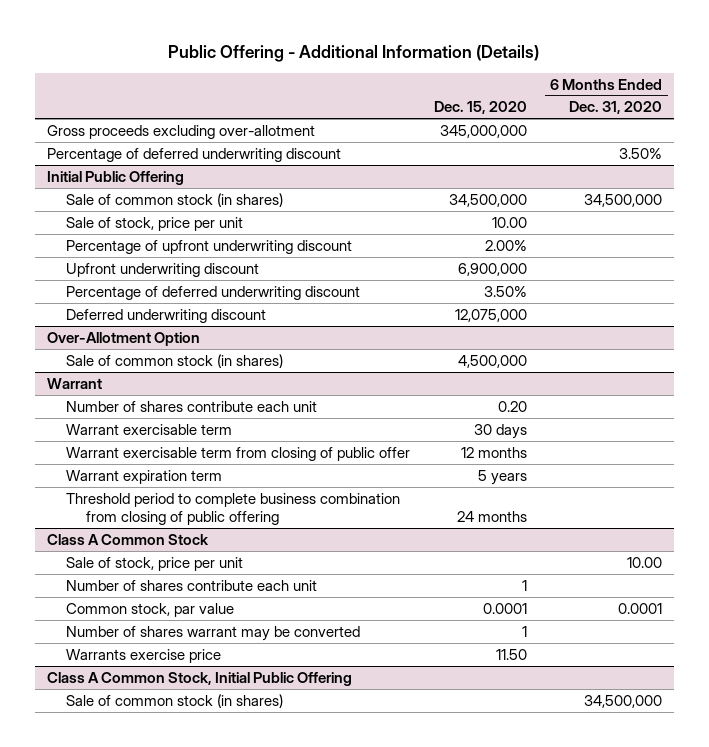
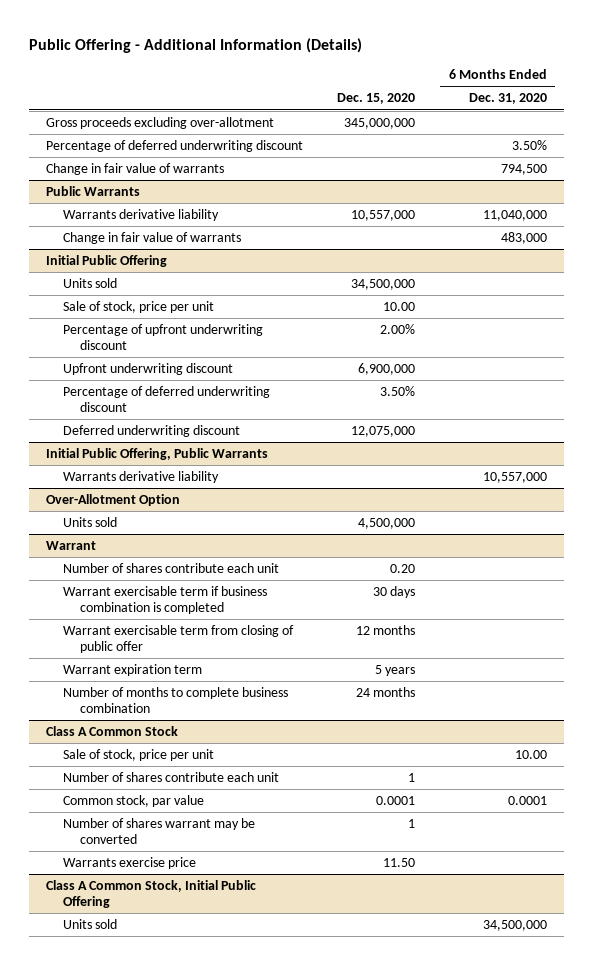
none -> [46,162,225,175] Change in fair value of warrants
none -> [46,185,141,196] Public Warrants
none -> [62,208,219,221] Warrants derivative liability
none -> [62,231,241,244] Change in fair value of warrants
[66,192,284,207] Sale of common stock (in shares) -> none
none -> [62,277,117,288] Units sold
none -> [46,447,269,460] Initial Public Offering, Public Warrants
none -> [62,470,219,483] Warrants derivative liability
[66,353,284,368] Sale of common stock (in shares) -> none
none -> [62,516,117,527] Units sold
[66,423,233,435] Warrant exercisable term -> none
none -> [62,585,267,614] Warrant exercisable term if business combination is completed
[66,492,401,526] Threshold period to complete business combination from closing of public offering -> [62,686,288,713] Number of months to complete business combination
[66,693,284,708] Sale of common stock (in shares) -> [62,918,117,929] Units sold

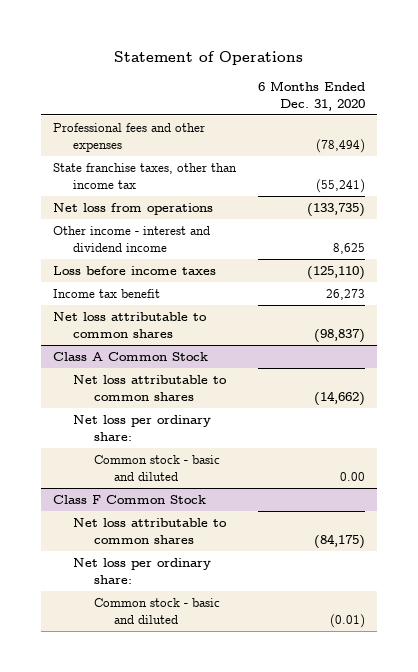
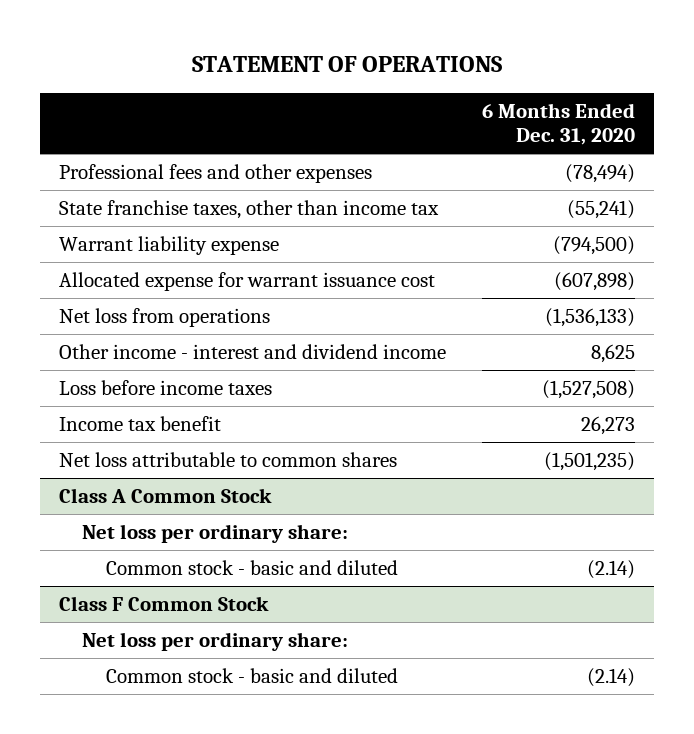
[114,50,304,65] Statement of Operations -> [191,56,502,73] STATEMENT OF OPERATIONS
none -> [58,236,279,256] Warrant liability expense
none -> [58,272,435,292] Allocated expense for warrant issuance cost
[307,203,366,218] (133,735) -> [545,308,636,328] (1,536,133)
[307,266,366,281] (125,110) -> [542,380,636,400] (1,527,508)
[314,328,366,343] (98,837) -> [544,452,636,472] (1,501,235)
[73,375,228,401] Net loss attributable to common shares -> none
[340,471,366,481] 0.00 -> [587,560,636,580] (2.14)
[73,518,228,544] Net loss attributable to common shares -> none
[330,613,366,628] (0.01) -> [587,668,636,688] (2.14)

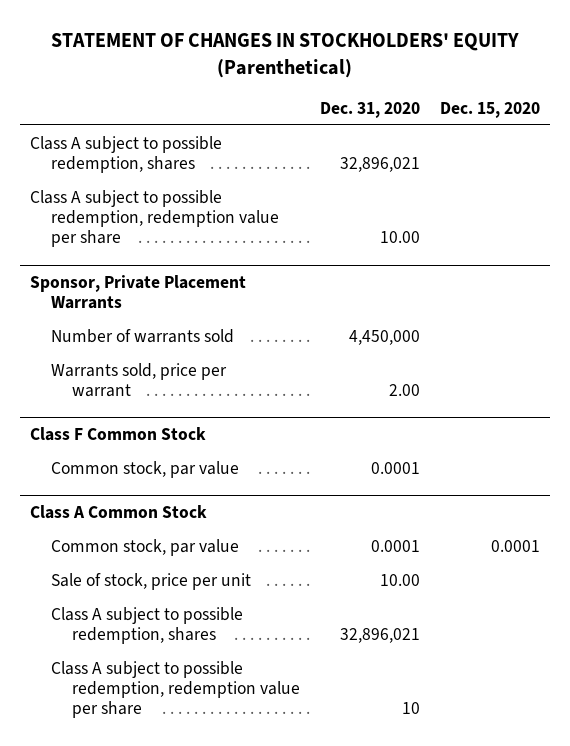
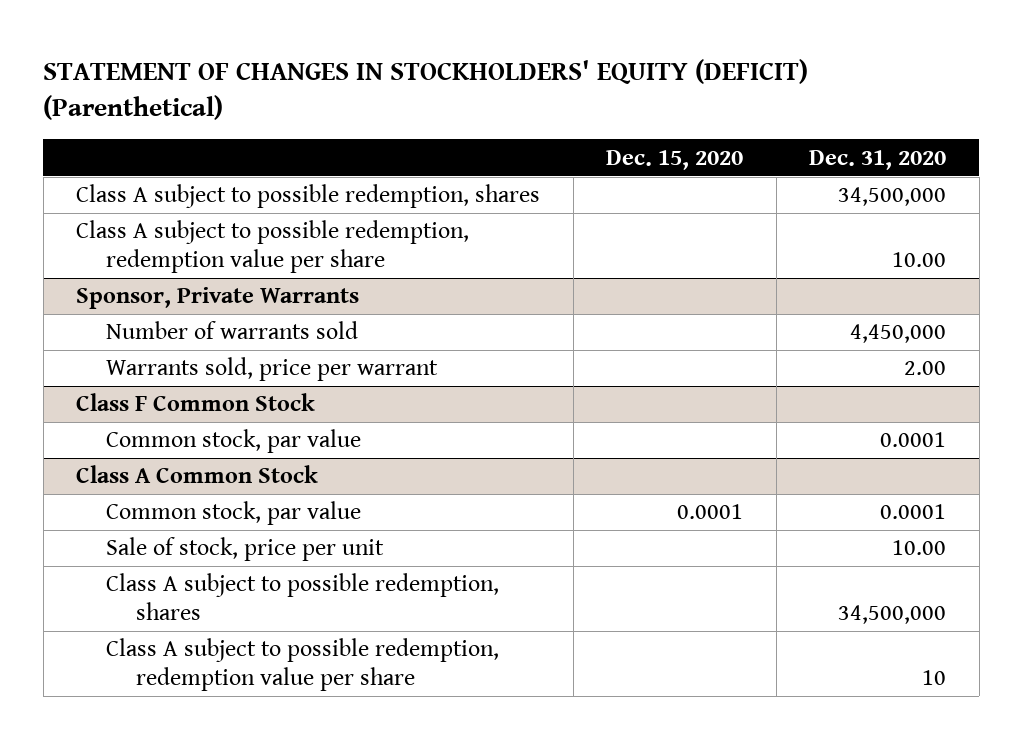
[50,32,519,78] STATEMENT OF CHANGES IN STOCKHOLDERS' EQUITY (Parenthetical) -> [43,58,809,121] STATEMENT OF CHANGES IN STOCKHOLDERS' EQUITY (DEFICIT) (Parenthetical)
[340,157,421,173] 32,896,021 -> [838,187,947,207] 34,500,000
[29,274,246,310] Sponsor, Private Placement Warrants -> [76,287,360,310] Sponsor, Private Warrants
[340,628,421,644] 32,896,021 -> [838,605,947,625] 34,500,000

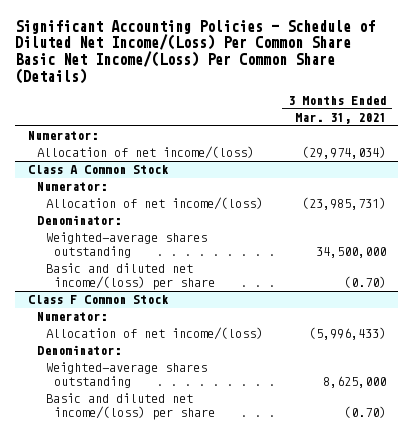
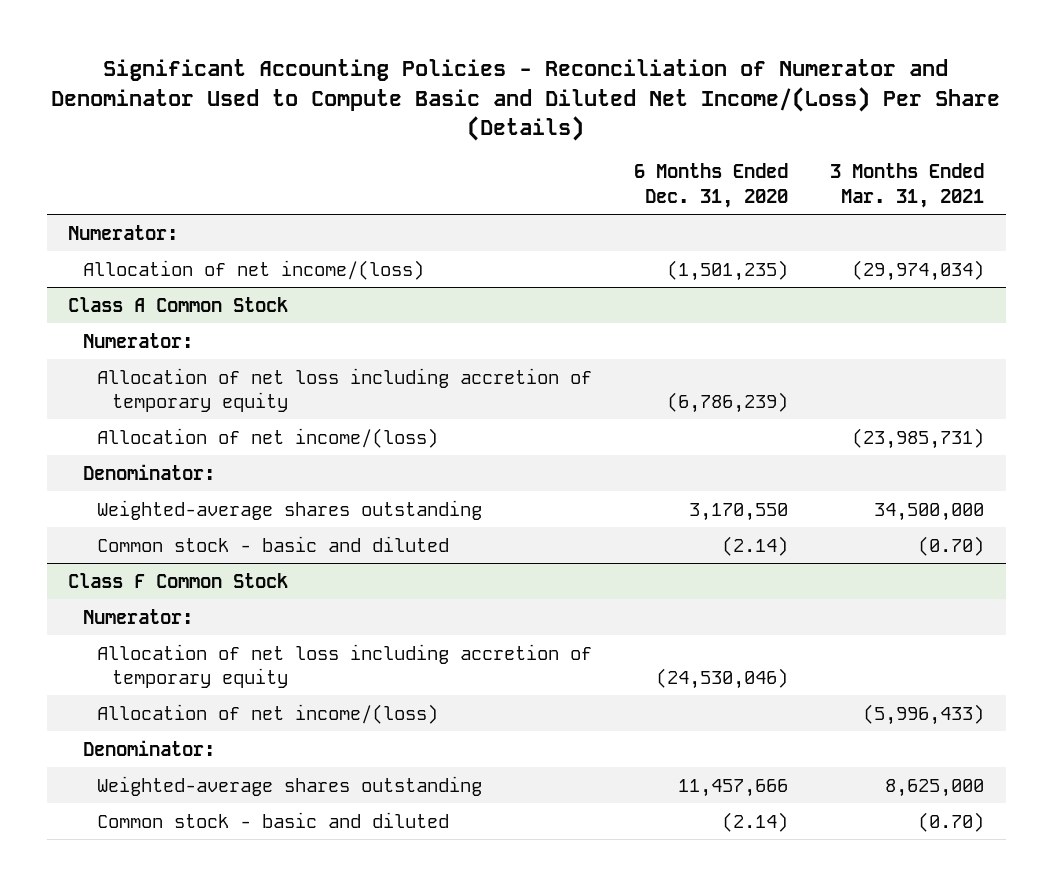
[15,19,376,84] Significant Accounting Policies - Schedule of Diluted Net Income/(Loss) Per Common Share Basic Net Income/(Loss) Per Common Share (Details) -> [51,59,1001,141] Significant Accounting Policies - Reconciliation of Numerator and Denominator Used to Compute Basic and Diluted Net Income/(Loss) Per Share (Details)
none -> [634,163,789,208] 6 Months Ended Dec. 31, 2020
none -> [97,367,593,412] Allocation of net loss including accretion of temporary equity
[45,263,216,291] Basic and diluted net income/(loss) per share -> [97,535,450,552] Common stock - basic and diluted
none -> [97,643,593,688] Allocation of net loss including accretion of temporary equity
[45,393,216,421] Basic and diluted net income/(loss) per share -> [97,811,450,828] Common stock - basic and diluted

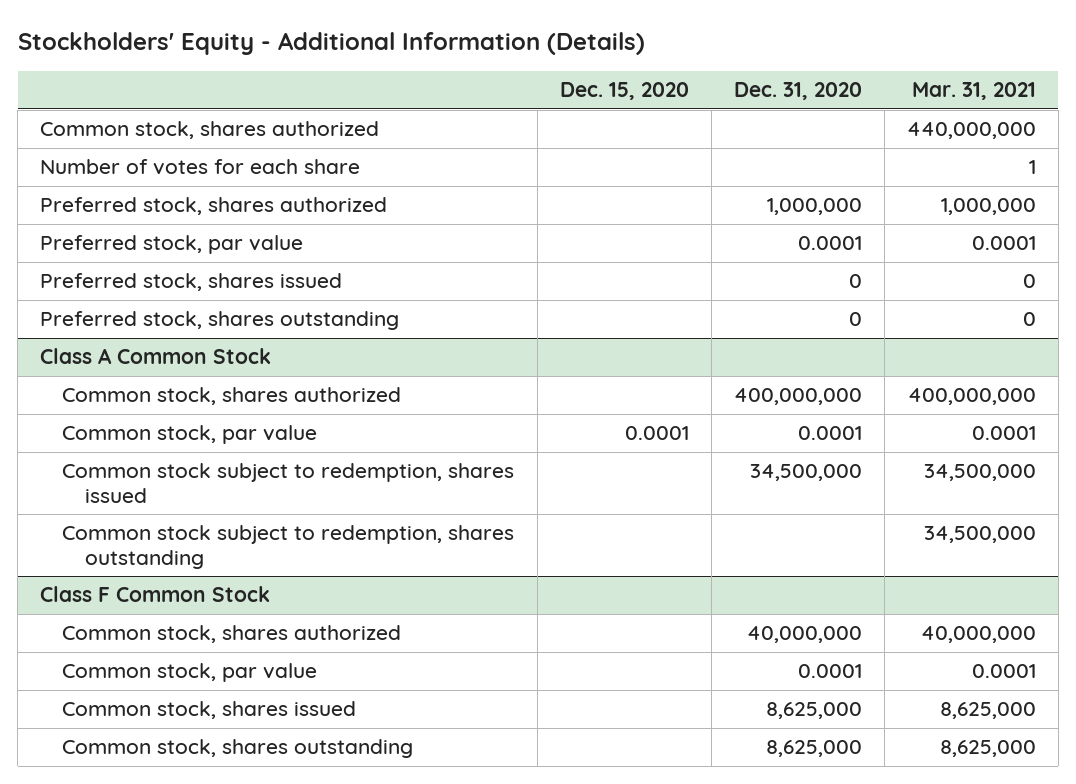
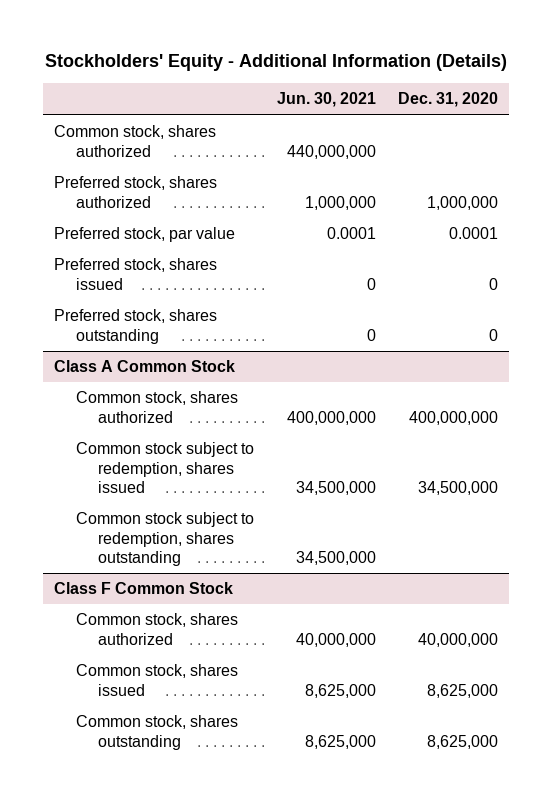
[559,82,689,101] Dec. 15, 2020 -> none
[911,82,1036,101] Mar. 31, 2021 -> none
none -> [276,92,376,108] Jun. 30, 2021
[40,159,361,176] Number of votes for each share -> none
[62,425,318,445] Common stock, par value -> none
[62,663,318,683] Common stock, par value -> none

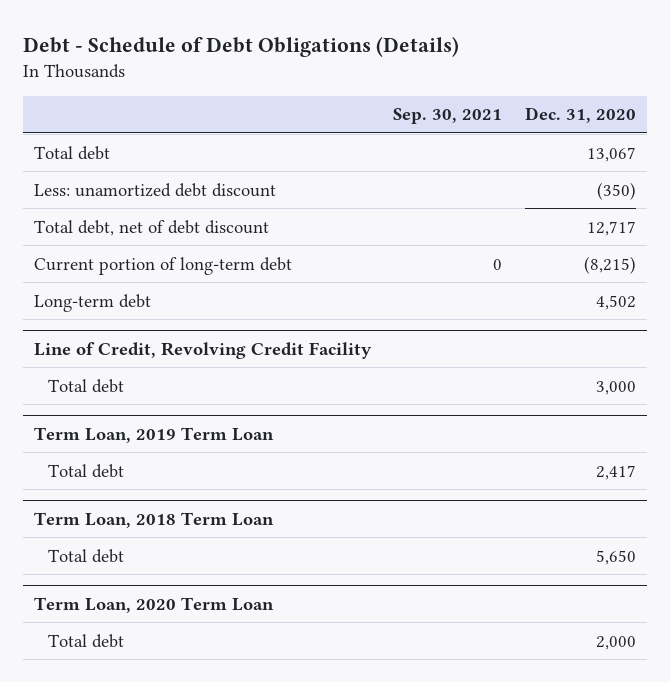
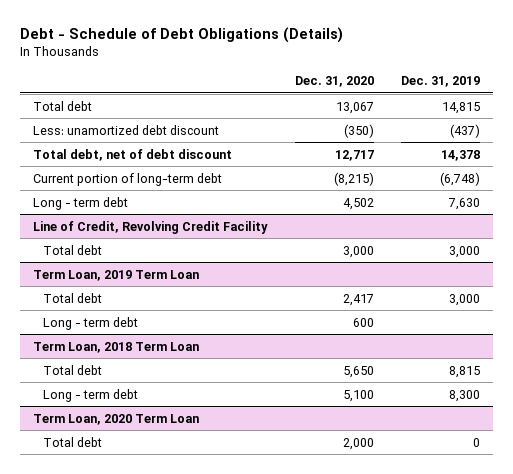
[393,108,503,125] Sep. 30, 2021 -> none
none -> [400,76,480,88] Dec. 31, 2019
[34,293,152,312] Long-term debt -> [33,196,129,210] Long - term debt
none -> [43,316,139,330] Long - term debt
none -> [43,388,139,402] Long - term debt

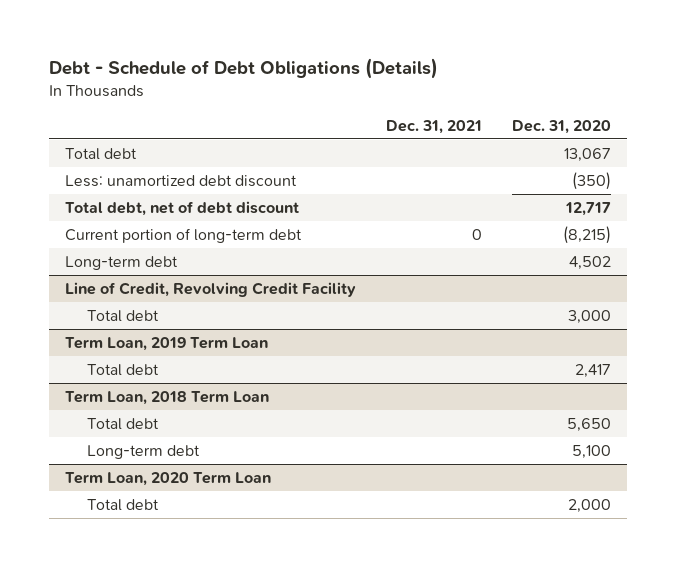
[400,76,480,88] Dec. 31, 2019 -> none
none -> [385,119,482,134] Dec. 31, 2021
[33,196,129,210] Long - term debt -> [64,255,178,270] Long-term debt
[43,316,139,330] Long - term debt -> none
[43,388,139,402] Long - term debt -> [87,444,201,459] Long-term debt

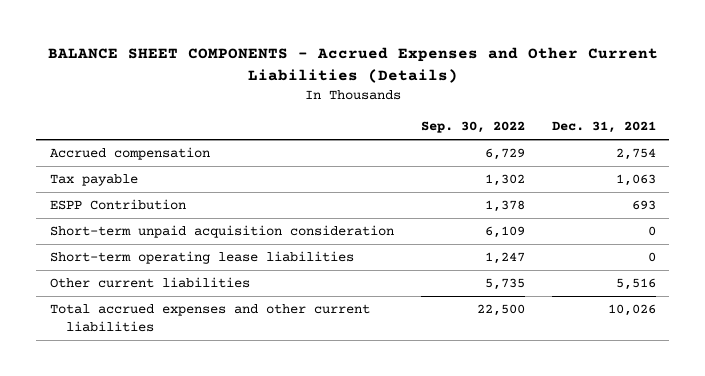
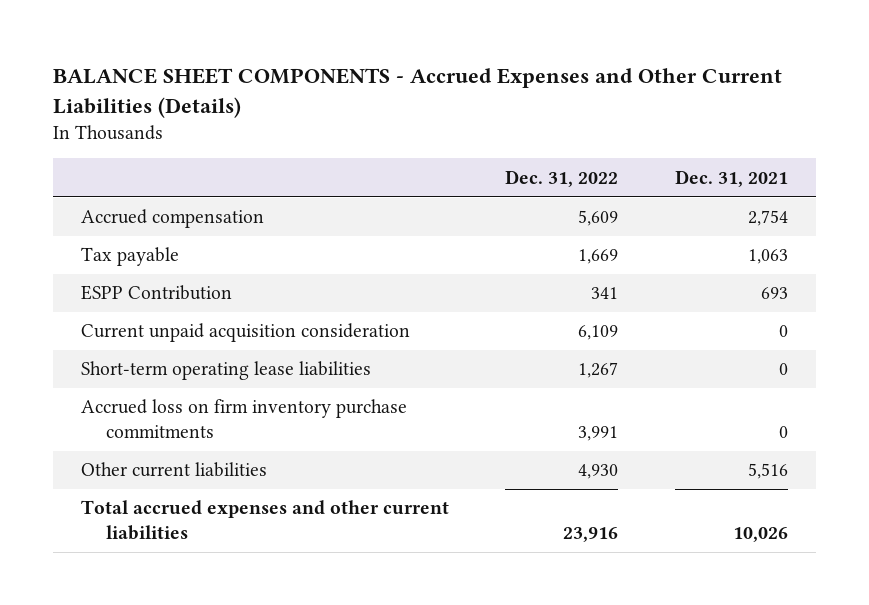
[420,121,525,134] Sep. 30, 2022 -> none
none -> [505,169,619,187] Dec. 31, 2022
[49,225,394,239] Short-term unpaid acquisition consideration -> [80,323,410,343] Current unpaid acquisition consideration
none -> [80,399,407,439] Accrued loss on firm inventory purchase commitments

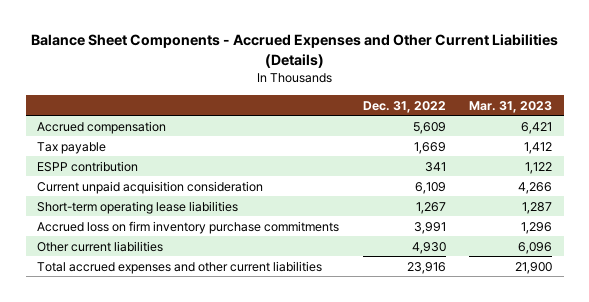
[52,67,782,118] BALANCE SHEET COMPONENTS - Accrued Expenses and Other Current Liabilities (Details) -> [30,34,558,69] Balance Sheet Components - Accrued Expenses and Other Current Liabilities (Details)
[674,169,788,187] Dec. 31, 2021 -> none
none -> [468,100,552,113] Mar. 31, 2023
[80,285,232,301] ESPP Contribution -> [37,160,139,172] ESPP contribution

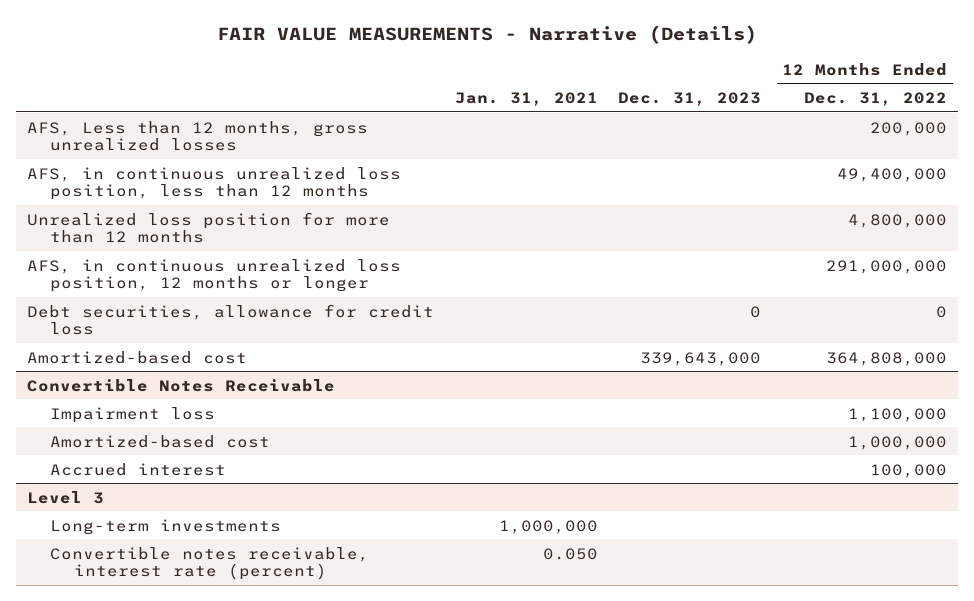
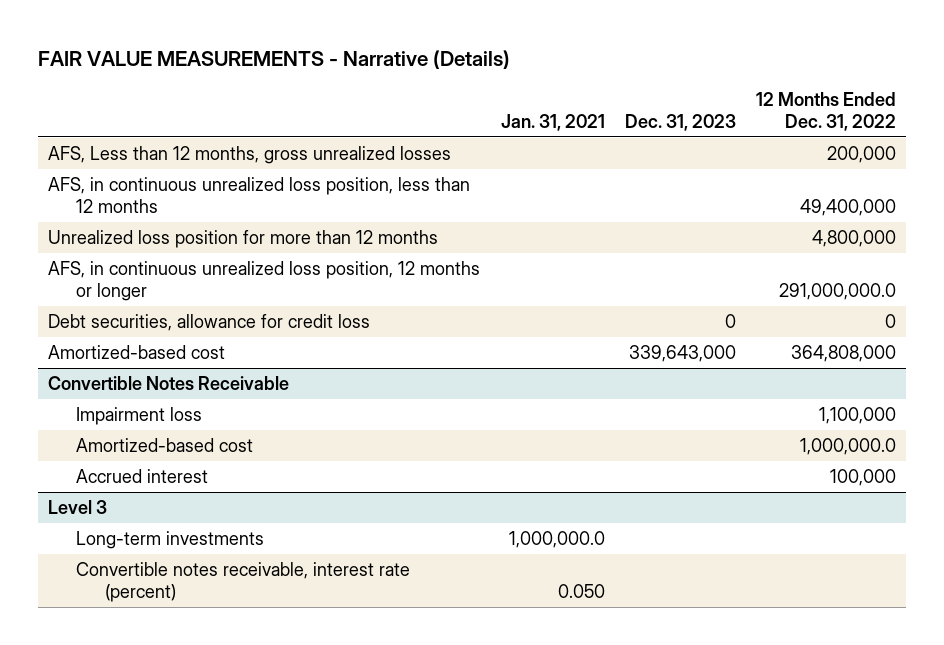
[826,259,948,274] 291,000,000 -> [779,283,897,301] 291,000,000.0
[848,435,948,450] 1,000,000 -> [800,437,897,455] 1,000,000.0
[498,519,598,534] 1,000,000 -> [508,530,605,548] 1,000,000.0

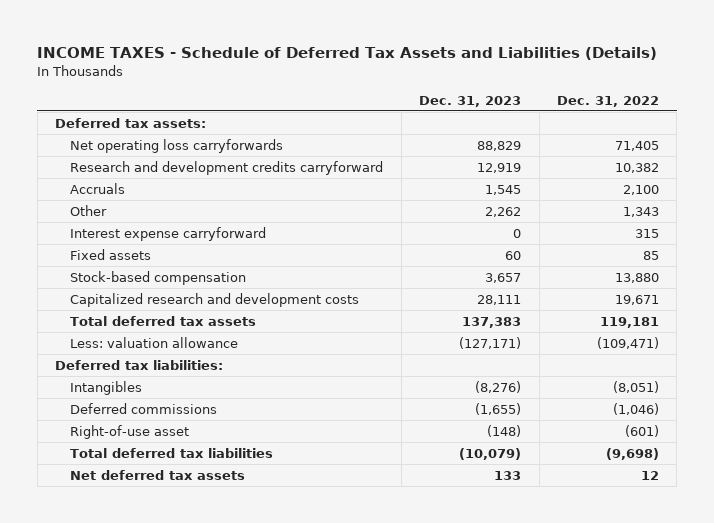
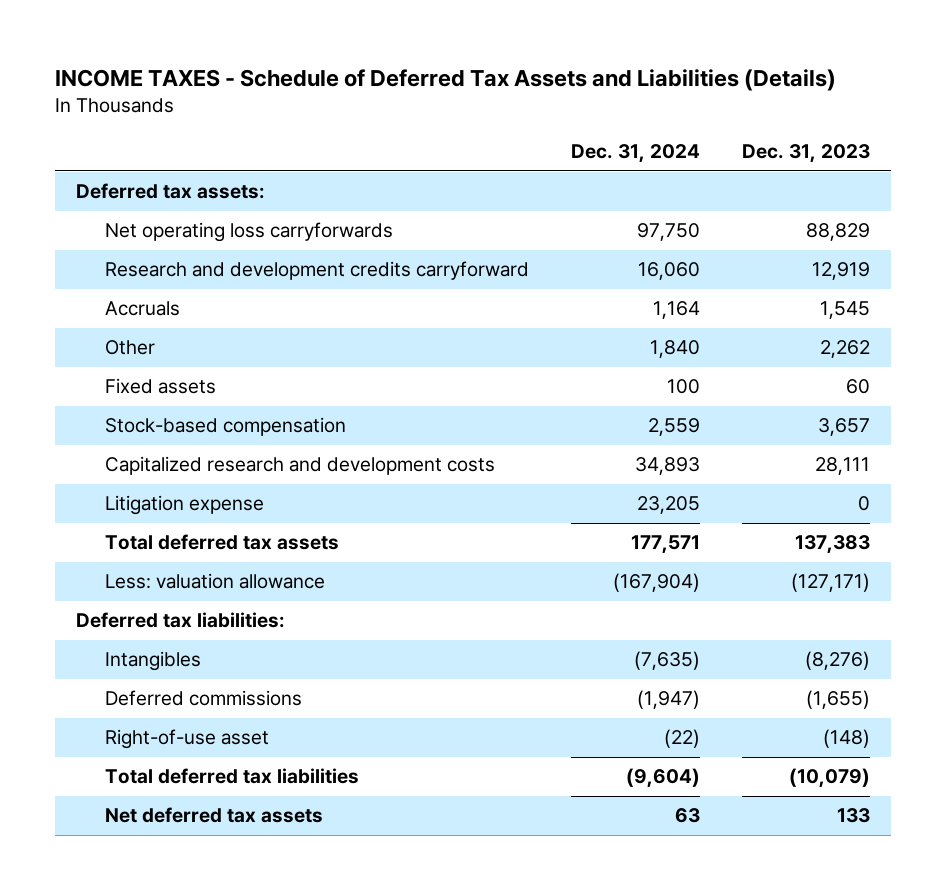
[556,95,659,107] Dec. 31, 2022 -> none
none -> [570,144,700,164] Dec. 31, 2024
[70,226,267,241] Interest expense carryforward -> none
none -> [104,495,264,516] Litigation expense

